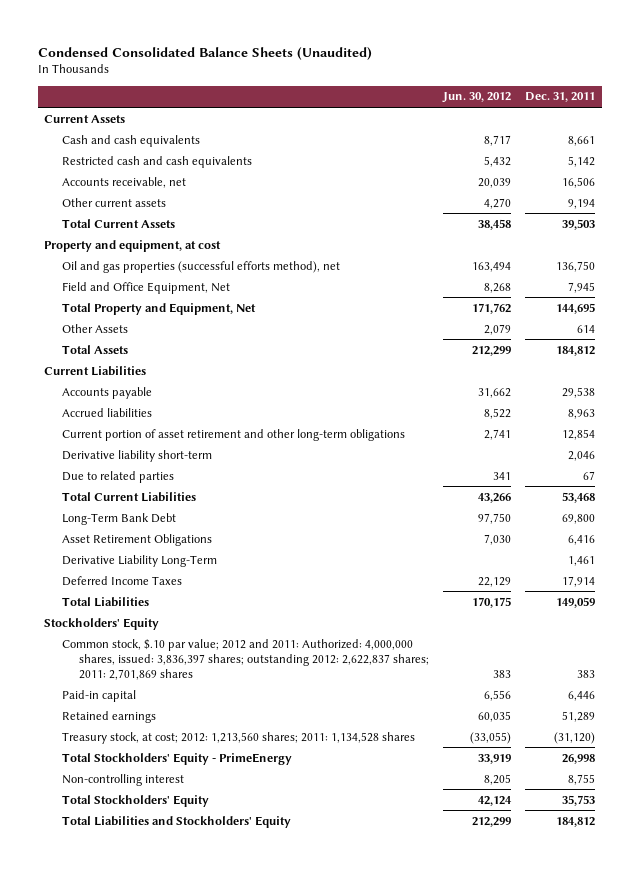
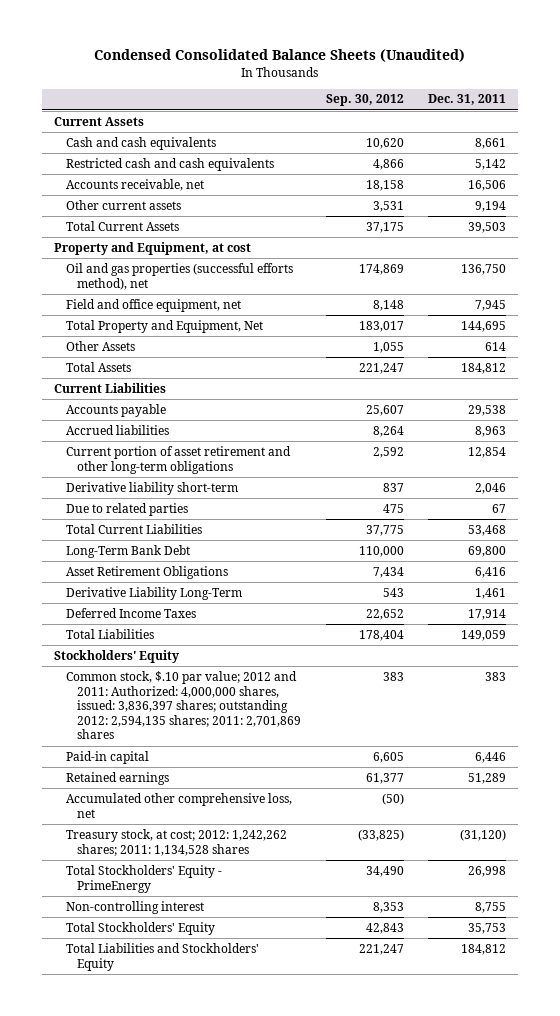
[442,92,512,104] Jun. 30, 2012 -> none
none -> [325,94,404,107] Sep. 30, 2012
[44,239,222,252] Property and equipment, at cost -> [53,241,251,255] Property and Equipment, at cost
[61,281,230,294] Field and Office Equipment, Net -> [65,298,241,312] Field and office equipment, net
[61,638,430,680] Common stock, $.10 par value; 2012 and 2011: Authorized: 4,000,000 shares, issued: 3,836,397 shares; outstanding 2012: 2,622,837 shares; 2011: 2,701,869 shares -> [65,670,302,740] Common stock, $.10 par value; 2012 and 2011: Authorized: 4,000,000 shares, issued: 3,836,397 shares; outstanding 2012: 2,594,135 shares; 2011: 2,701,869 shares
none -> [65,792,292,818] Accumulated other comprehensive loss, net
[61,731,415,744] Treasury stock, at cost; 2012: 1,213,560 shares; 2011: 1,134,528 shares -> [65,828,287,856] Treasury stock, at cost; 2012: 1,242,262 shares; 2011: 1,134,528 shares

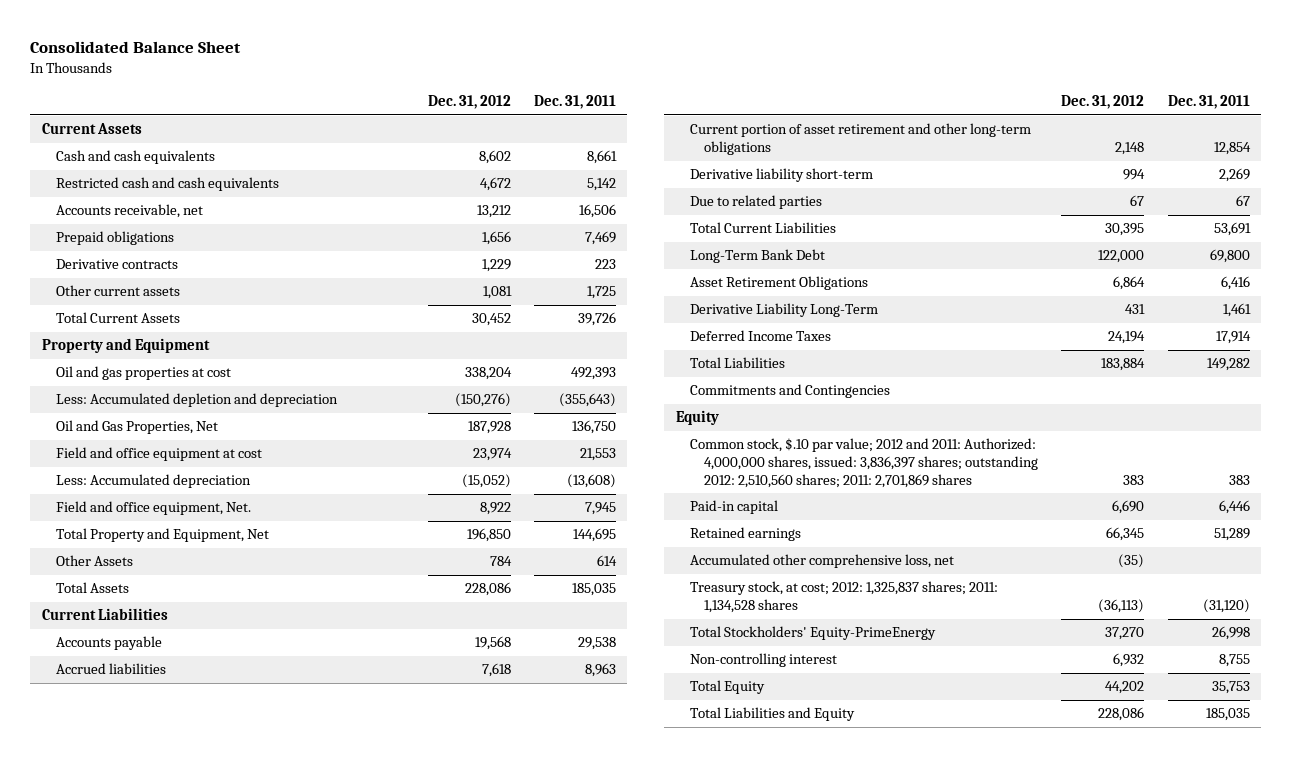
[93,49,465,63] Condensed Consolidated Balance Sheets (Unaudited) -> [30,41,242,54] Consolidated Balance Sheet
[325,94,404,107] Sep. 30, 2012 -> none
none -> [427,95,511,110] Dec. 31, 2012
none -> [56,231,175,246] Prepaid obligations
none -> [56,259,179,270] Derivative contracts
[475,200,507,212] 9,194 -> [586,286,616,300] 1,725
[468,221,507,233] 39,503 -> [577,312,616,327] 39,726
[53,241,251,255] Property and Equipment, at cost -> [41,338,210,354] Property and Equipment
none -> [56,366,232,381] Oil and gas properties at cost
none -> [56,393,339,408] Less: Accumulated depletion and depreciation
[65,262,293,290] Oil and gas properties (successful efforts method), net -> [56,420,219,435] Oil and Gas Properties, Net
[65,298,241,312] Field and office equipment, net -> [56,447,263,462] Field and office equipment at cost
[475,299,507,311] 7,945 -> [579,448,616,462] 21,553
none -> [56,474,252,489] Less: Accumulated depreciation
none -> [56,501,252,516] Field and office equipment, Net.
[461,362,507,374] 184,812 -> [571,583,616,597] 185,035
[475,482,507,494] 2,046 -> [1218,168,1250,183] 2,269
[468,524,507,536] 53,468 -> [1213,222,1251,237] 53,691
[461,629,507,641] 149,059 -> [1206,358,1250,372] 149,282
none -> [689,384,890,399] Commitments and Contingencies
[53,649,179,663] Stockholders' Equity -> [675,410,719,426] Equity
[65,670,302,740] Common stock, $.10 par value; 2012 and 2011: Authorized: 4,000,000 shares, issued: 3,836,397 shares; outstanding 2012: 2,594,135 shares; 2011: 2,701,869 shares -> [689,438,1039,488] Common stock, $.10 par value; 2012 and 2011: Authorized: 4,000,000 shares, issued: 3,836,397 shares; outstanding 2012: 2,510,560 shares; 2011: 2,701,869 shares
[65,828,287,856] Treasury stock, at cost; 2012: 1,242,262 shares; 2011: 1,134,528 shares -> [689,581,998,614] Treasury stock, at cost; 2012: 1,325,837 shares; 2011: 1,134,528 shares
[65,864,222,893] Total Stockholders' Equity - PrimeEnergy -> [689,626,936,641] Total Stockholders' Equity-PrimeEnergy
[65,921,215,935] Total Stockholders' Equity -> [689,680,765,695] Total Equity
[65,942,259,971] Total Liabilities and Stockholders' Equity -> [689,707,855,722] Total Liabilities and Equity
[461,943,507,955] 184,812 -> [1205,708,1250,722] 185,035

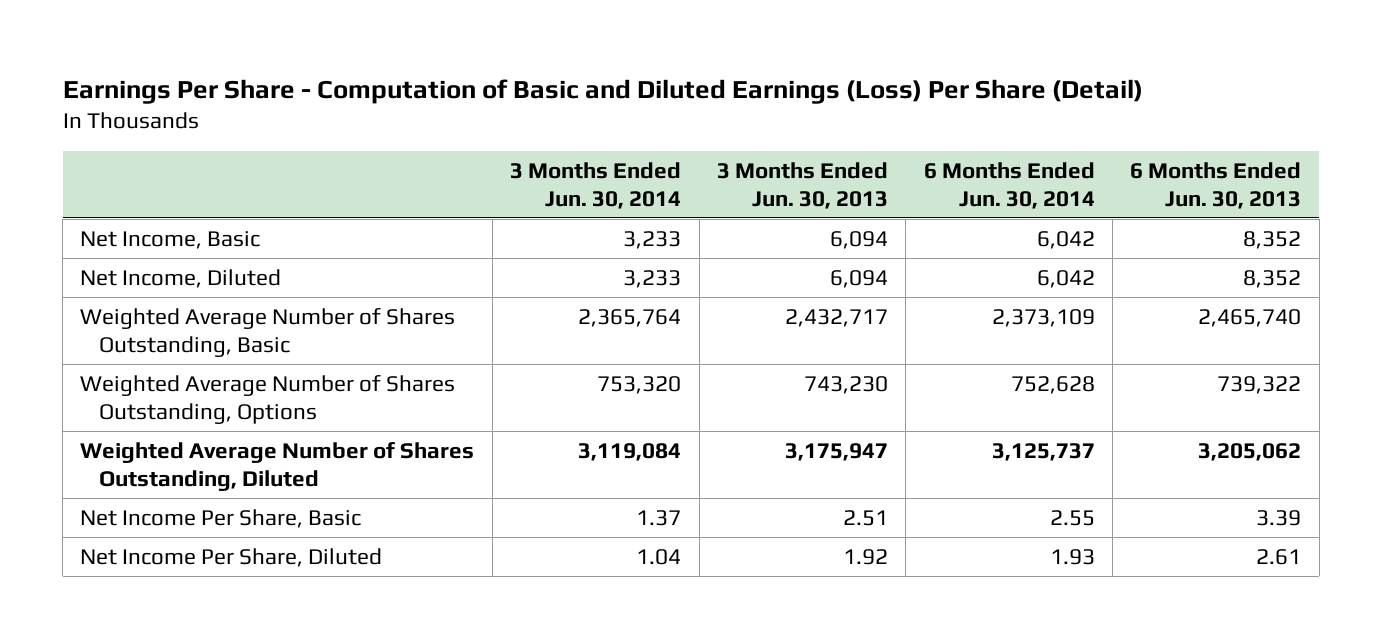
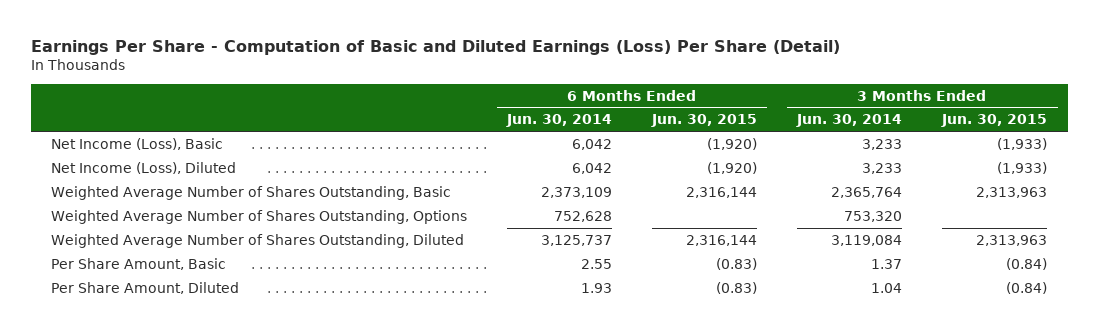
[716,161,888,209] 3 Months Ended Jun. 30, 2013 -> none
[1130,161,1302,209] 6 Months Ended Jun. 30, 2013 -> none
none -> [651,114,758,128] Jun. 30, 2015
none -> [941,114,1048,128] Jun. 30, 2015
[80,230,261,249] Net Income, Basic -> [50,137,223,150] Net Income (Loss), Basic
[80,268,282,288] Net Income, Diluted -> [50,161,236,174] Net Income (Loss), Diluted
[80,508,362,528] Net Income Per Share, Basic -> [50,257,226,270] Per Share Amount, Basic
[80,547,383,567] Net Income Per Share, Diluted -> [50,281,239,294] Per Share Amount, Diluted

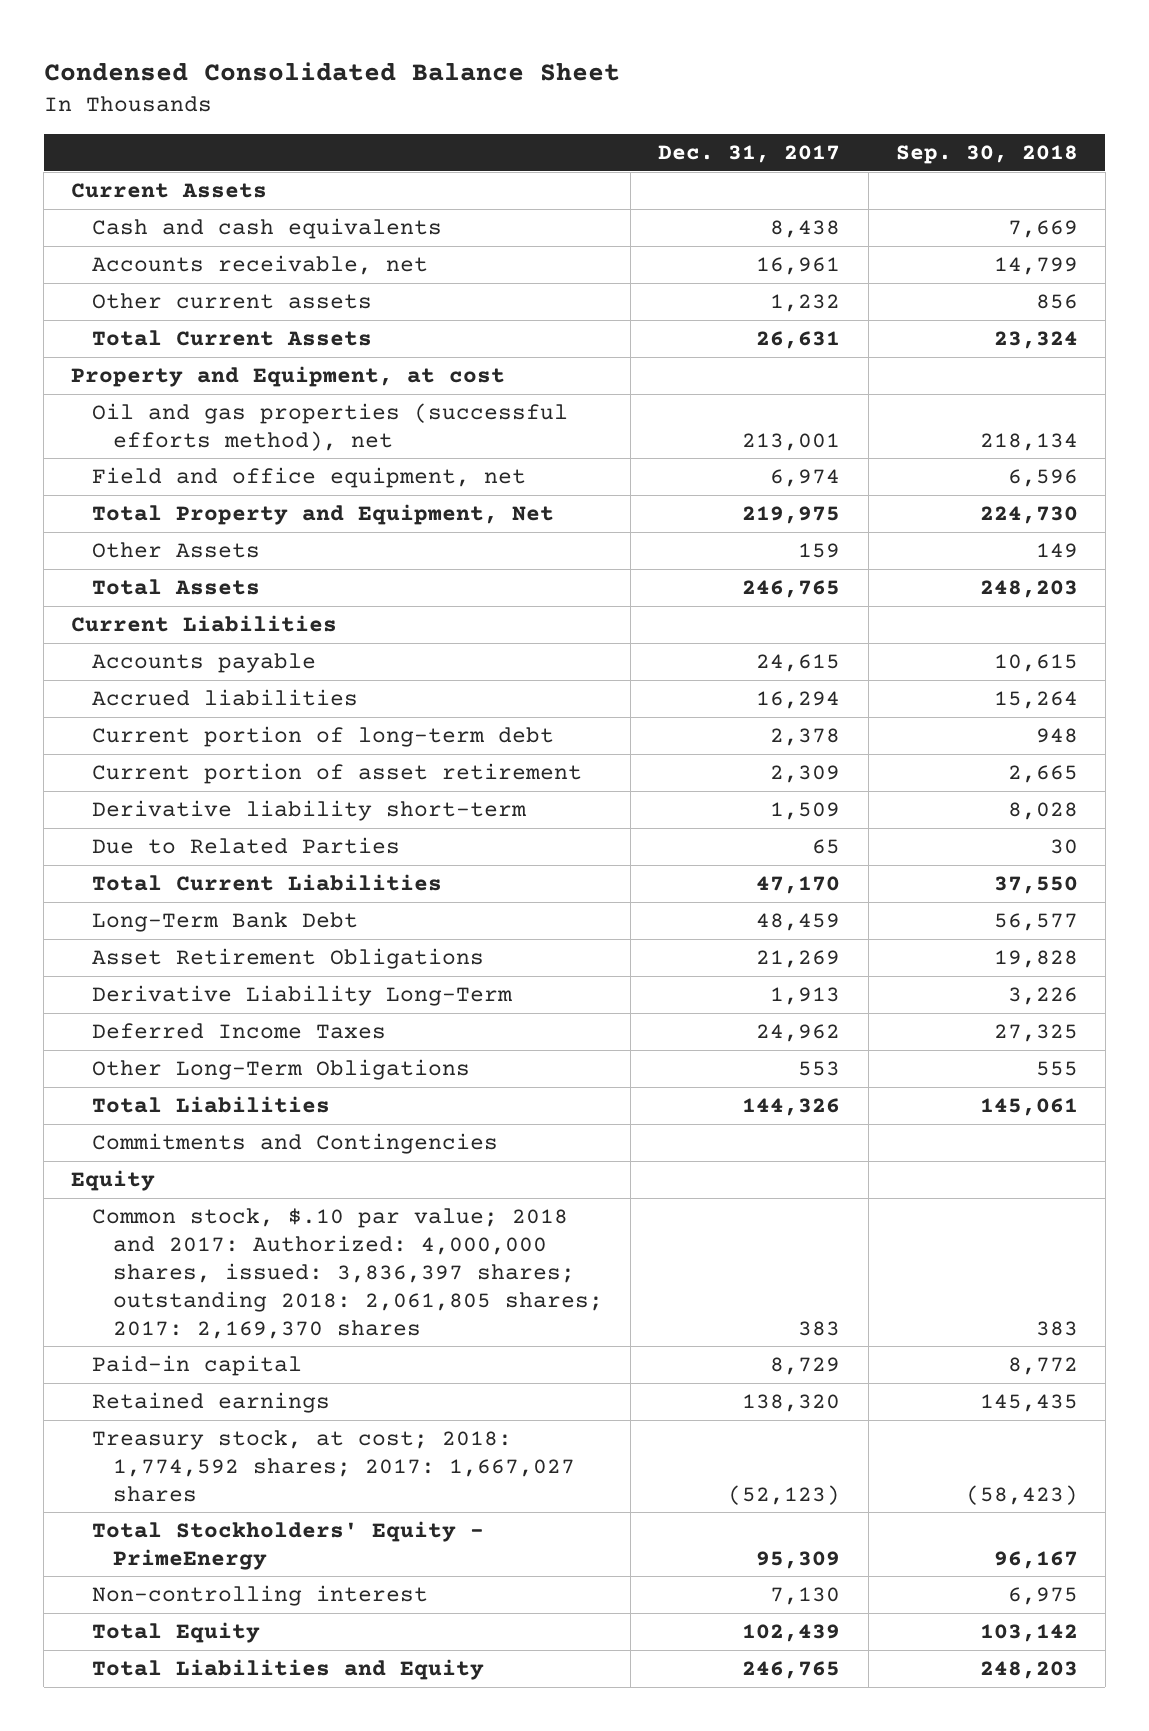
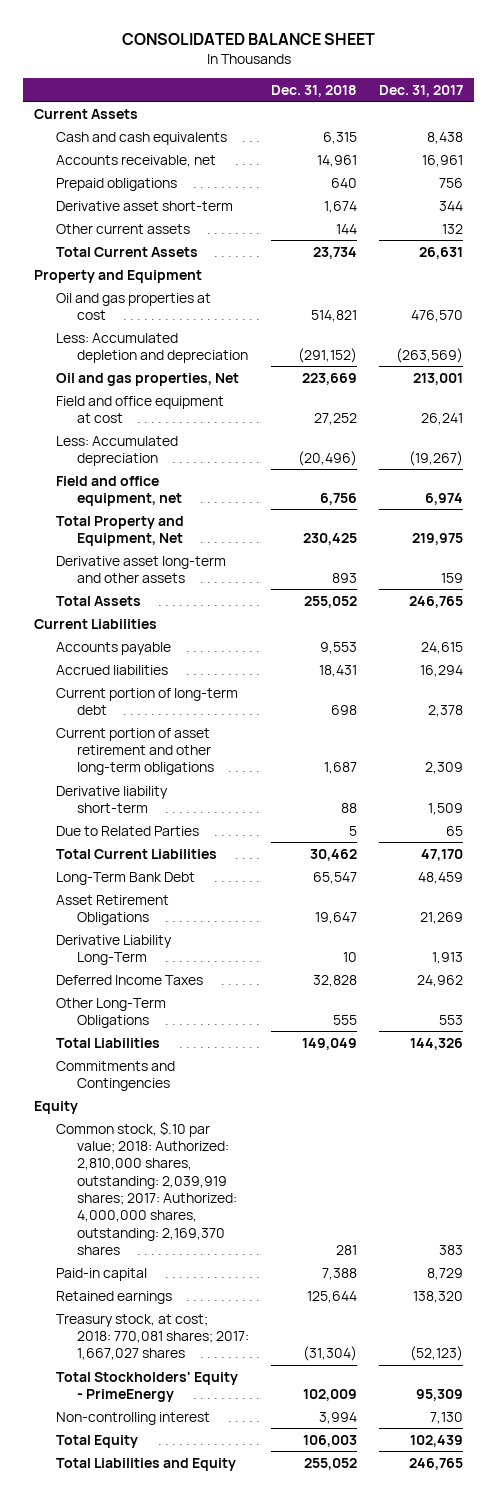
[43,61,620,81] Condensed Consolidated Balance Sheet -> [121,33,375,46] CONSOLIDATED BALANCE SHEET
[895,145,1078,165] Sep. 30, 2018 -> none
none -> [271,84,358,97] Dec. 31, 2018
none -> [55,177,177,191] Prepaid obligations
none -> [55,200,233,211] Derivative asset short-term
[770,294,841,313] 1,232 -> [441,223,463,234] 132
[71,366,506,388] Property and Equipment, at cost -> [34,269,203,283] Property and Equipment
none -> [55,292,211,321] Oil and gas properties at cost
none -> [55,332,249,364] Less: Accumulated depletion and depreciation
[92,403,569,451] Oil and gas properties (successful efforts method), net -> [55,372,239,386] Oil and gas properties, Net
none -> [55,395,224,424] Field and office equipment at cost
none -> [55,435,178,467] Less: Accumulated depreciation
[92,542,261,559] Other Assets -> [55,555,226,584] Derivative asset long-term and other assets
[92,763,583,785] Current portion of asset retirement -> [55,727,215,776] Current portion of asset retirement and other long-term obligations
[92,1208,604,1339] Common stock, $.10 par value; 2018 and 2017: Authorized: 4,000,000 shares, issued: 3,836,397 shares; outstanding 2018: 2,061,805 shares; 2017: 2,169,370 shares -> [55,1120,238,1256] Common stock, $.10 par value; 2018: Authorized: 2,810,000 shares, outstanding: 2,039,919 shares; 2017: Authorized: 4,000,000 shares, outstanding: 2,169,370 shares
[92,1430,576,1502] Treasury stock, at cost; 2018: 1,774,592 shares; 2017: 1,667,027 shares -> [55,1313,250,1361] Treasury stock, at cost; 2018: 770,081 shares; 2017: 1,667,027 shares

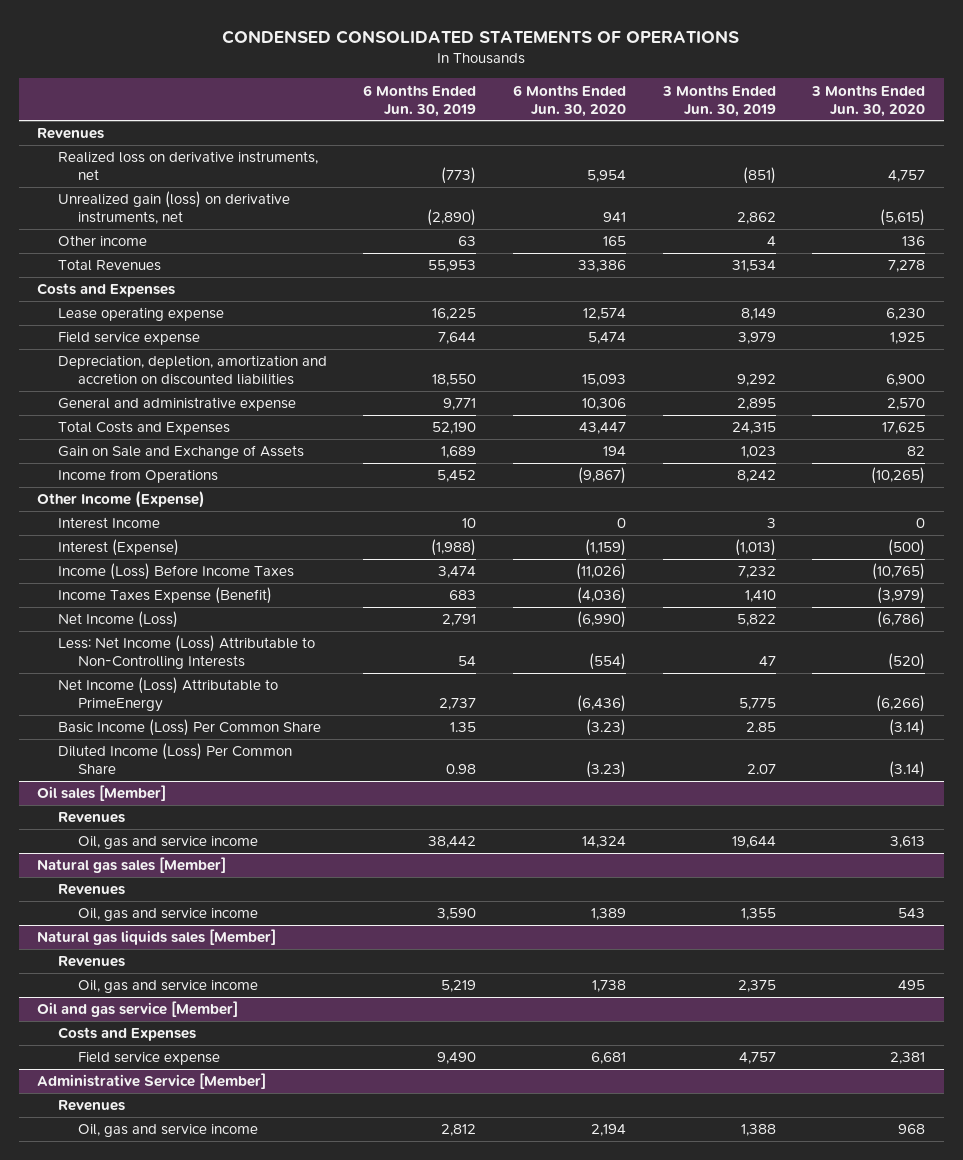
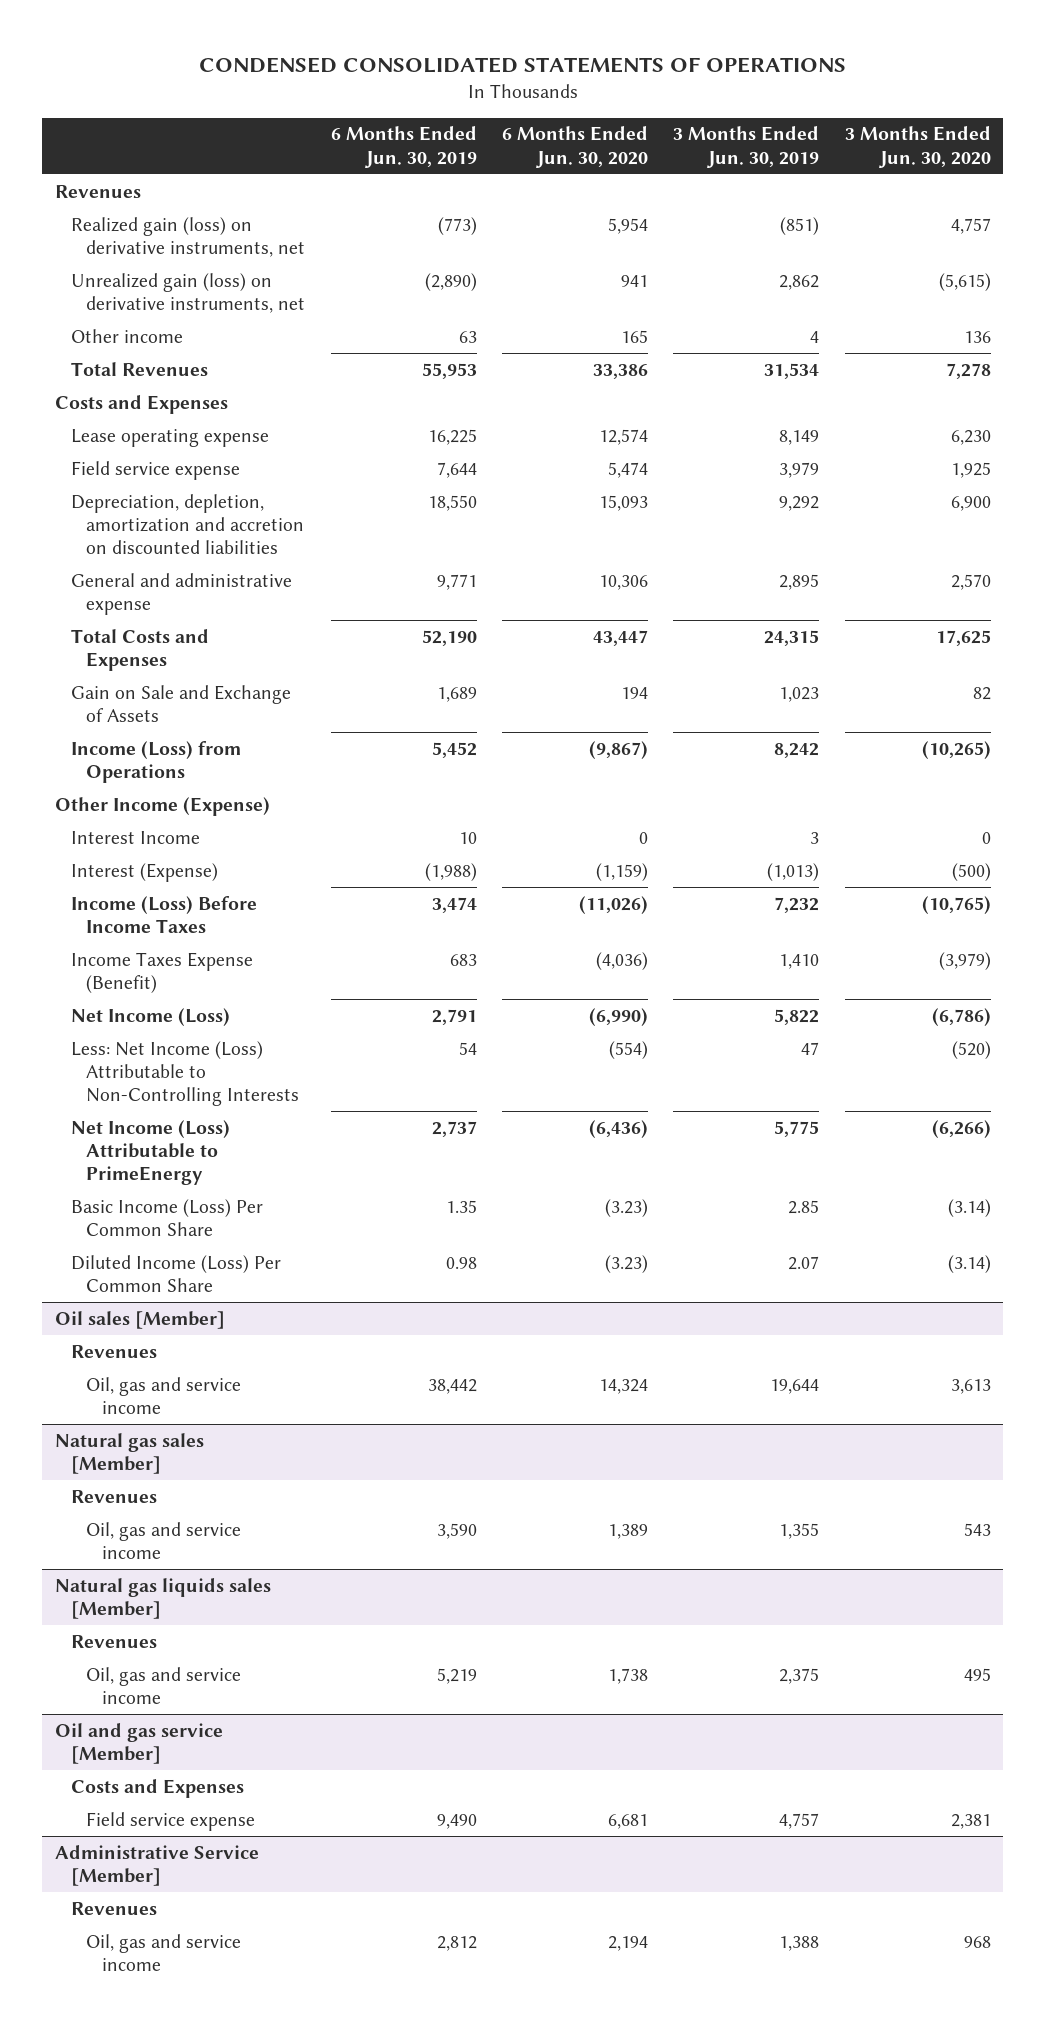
[57,151,318,181] Realized loss on derivative instruments, net -> [70,216,306,257] Realized gain (loss) on derivative instruments, net
[57,469,218,484] Income from Operations -> [70,740,241,783] Income (Loss) from Operations

